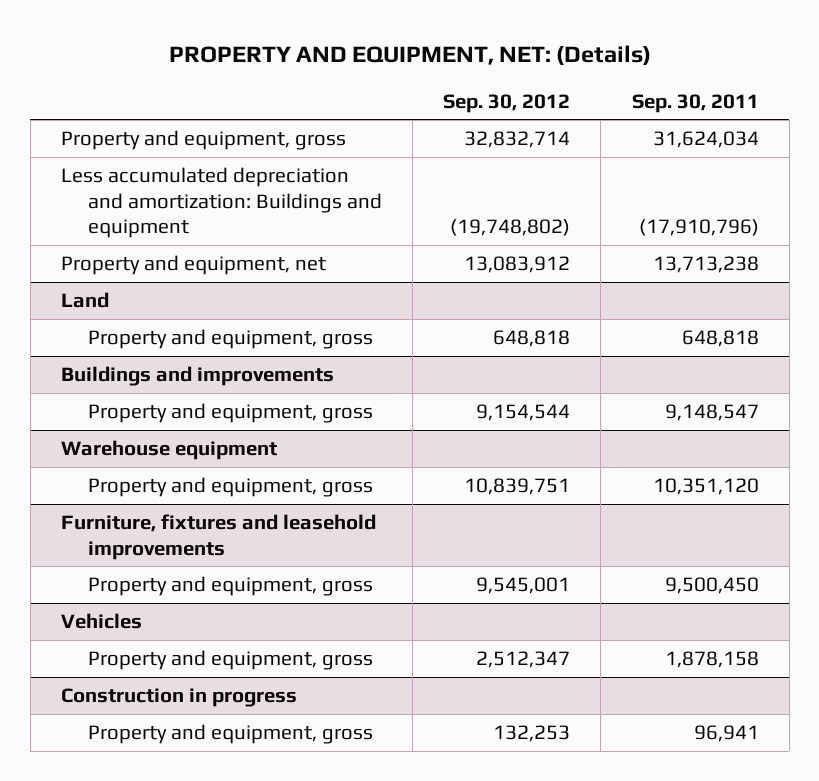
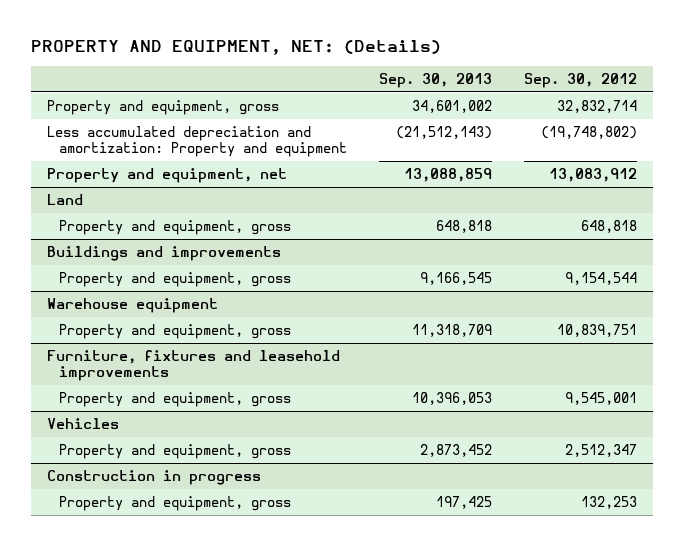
[631,93,759,113] Sep. 30, 2011 -> none
none -> [378,72,492,88] Sep. 30, 2013
[60,167,382,239] Less accumulated depreciation and amortization: Buildings and equipment -> [46,126,347,157] Less accumulated depreciation and amortization: Property and equipment

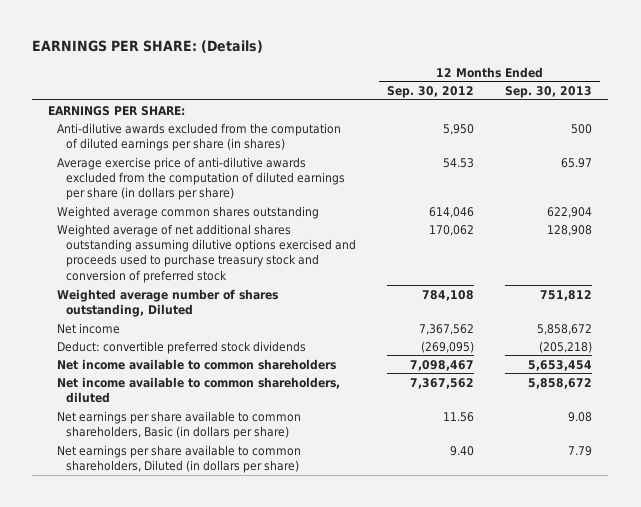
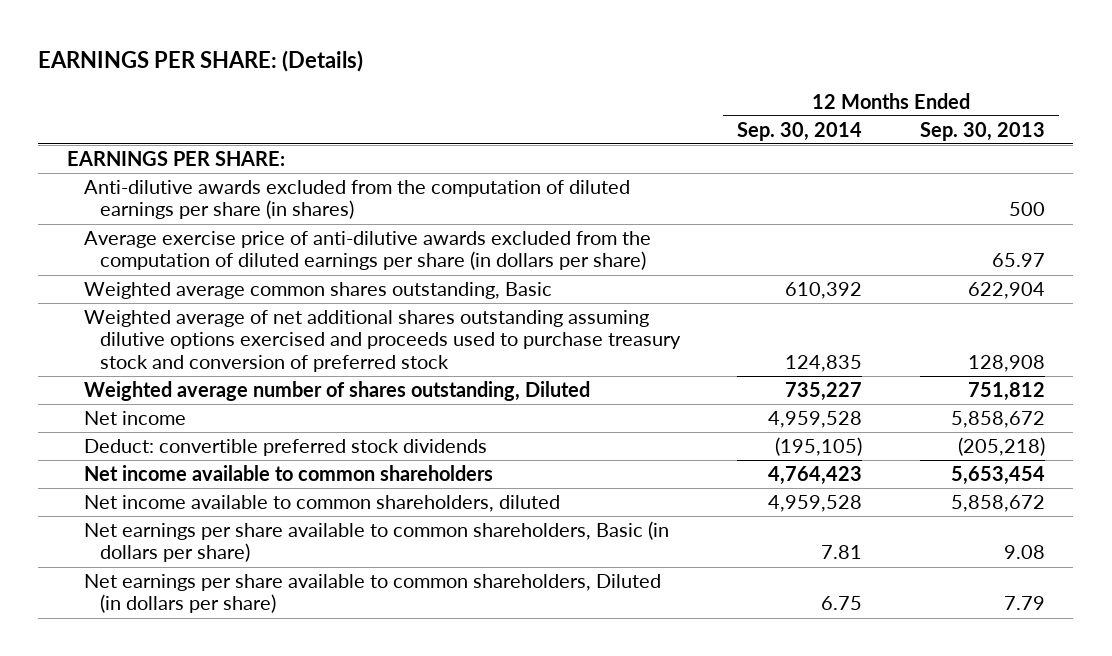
[387,86,475,99] Sep. 30, 2012 -> none
none -> [737,121,863,141] Sep. 30, 2014
[56,205,319,219] Weighted average common shares outstanding -> [83,281,552,299] Weighted average common shares outstanding, Basic

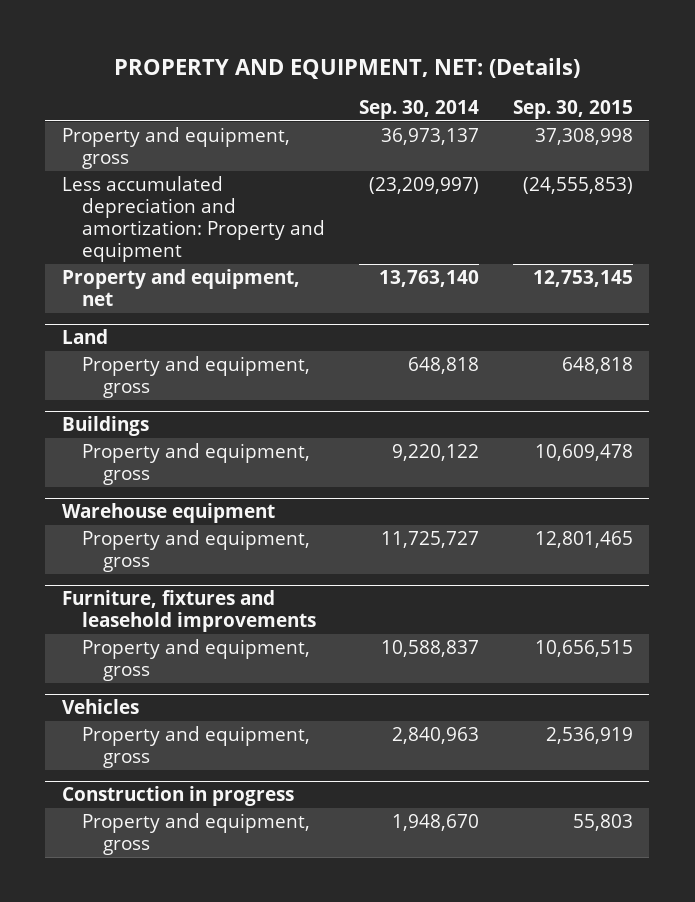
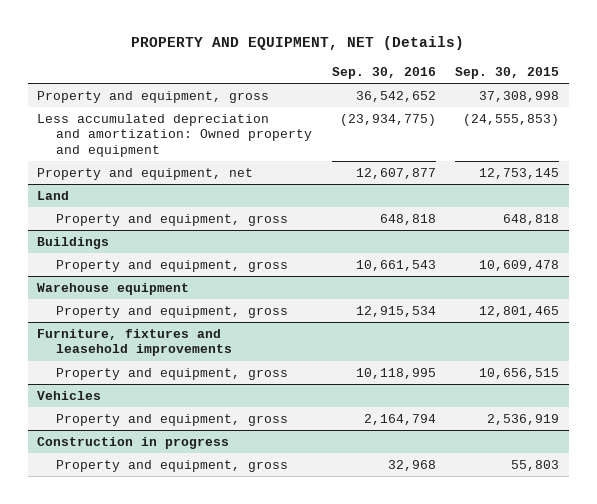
[114,57,581,79] PROPERTY AND EQUIPMENT, NET: (Details) -> [131,36,465,51] PROPERTY AND EQUIPMENT, NET (Details)
[358,99,479,119] Sep. 30, 2014 -> none
none -> [331,67,436,80] Sep. 30, 2016
[62,176,326,263] Less accumulated depreciation and amortization: Property and equipment -> [37,113,313,158] Less accumulated depreciation and amortization: Owned property and equipment

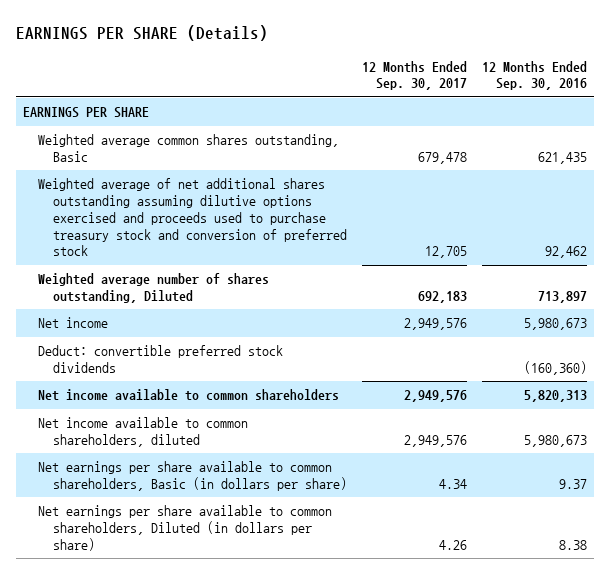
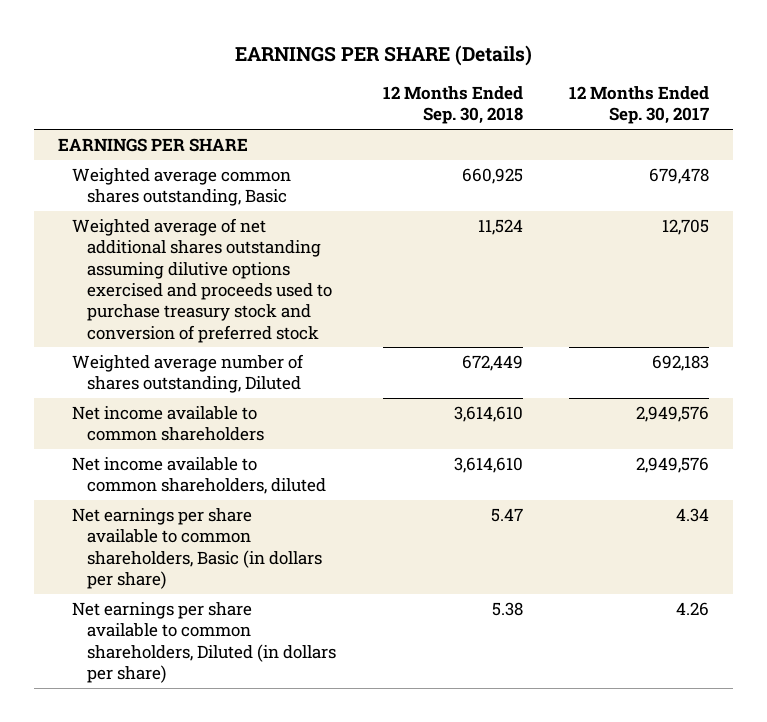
[481,60,587,91] 12 Months Ended Sep. 30, 2016 -> none
none -> [382,86,523,125] 12 Months Ended Sep. 30, 2018
[38,317,109,329] Net income -> none
[38,345,284,374] Deduct: convertible preferred stock dividends -> none

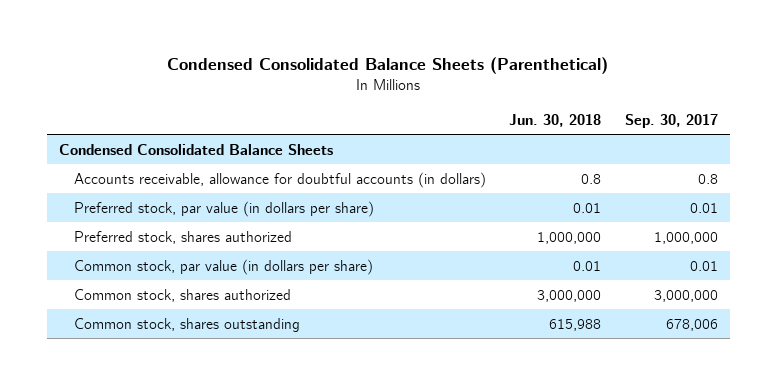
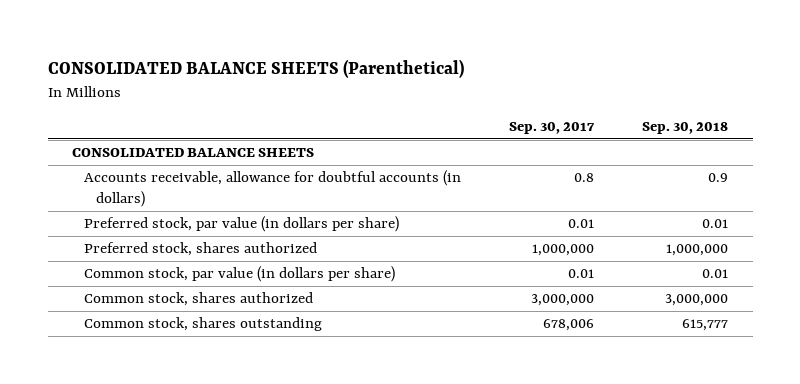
[167,56,609,74] Condensed Consolidated Balance Sheets (Parenthetical) -> [47,59,464,79] CONSOLIDATED BALANCE SHEETS (Parenthetical)
[509,113,602,127] Jun. 30, 2018 -> none
none -> [642,122,729,135] Sep. 30, 2018
[58,143,333,155] Condensed Consolidated Balance Sheets -> [71,148,314,158] CONSOLIDATED BALANCE SHEETS

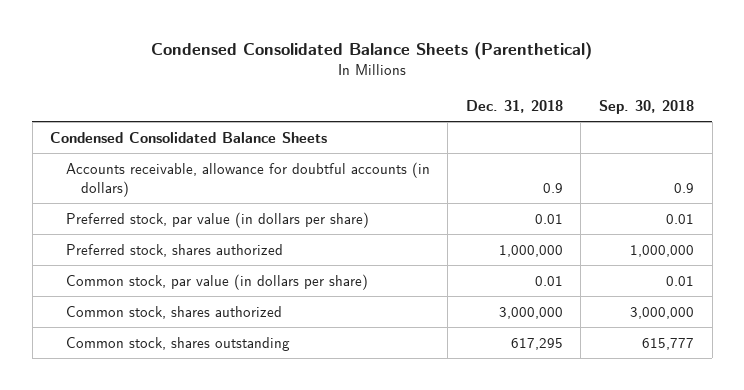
[47,59,464,79] CONSOLIDATED BALANCE SHEETS (Parenthetical) -> [151,42,593,61] Condensed Consolidated Balance Sheets (Parenthetical)
[509,122,596,135] Sep. 30, 2017 -> none
none -> [465,100,563,114] Dec. 31, 2018
[71,148,314,158] CONSOLIDATED BALANCE SHEETS -> [50,131,328,143] Condensed Consolidated Balance Sheets

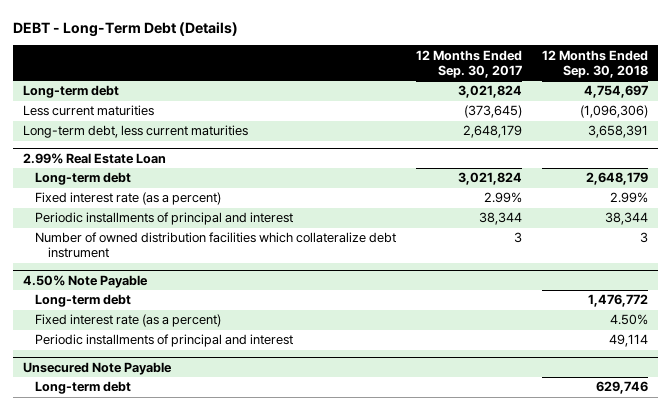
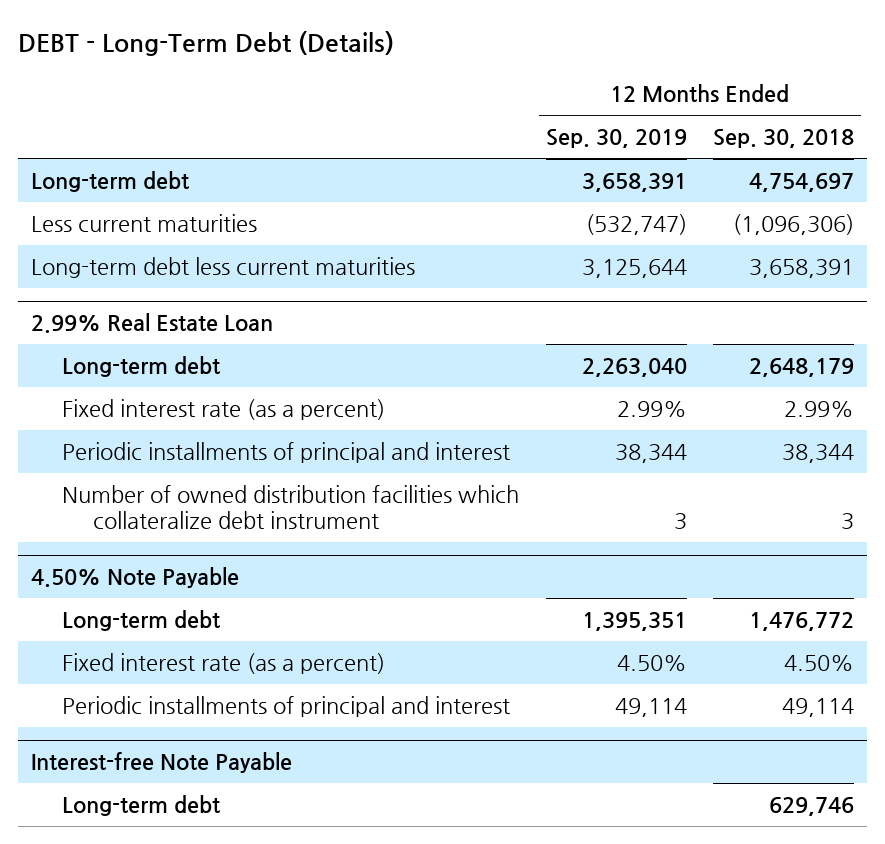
[416,49,523,78] 12 Months Ended Sep. 30, 2017 -> none
none -> [545,129,687,149] Sep. 30, 2019
[22,125,248,139] Long-term debt, less current maturities -> [31,256,416,278] Long-term debt less current maturities
[22,361,172,375] Unsecured Note Payable -> [31,752,293,774] Interest-free Note Payable

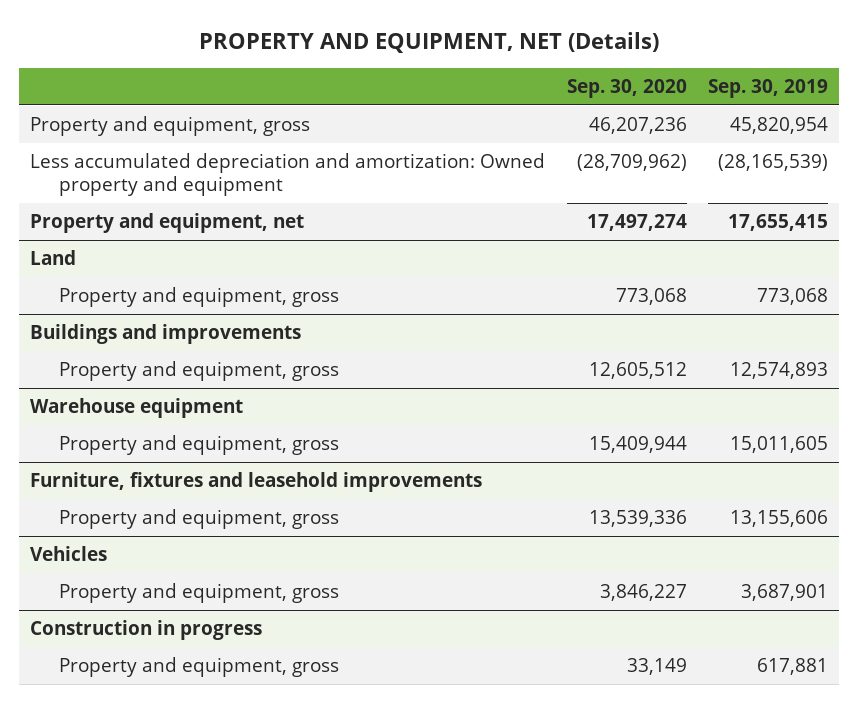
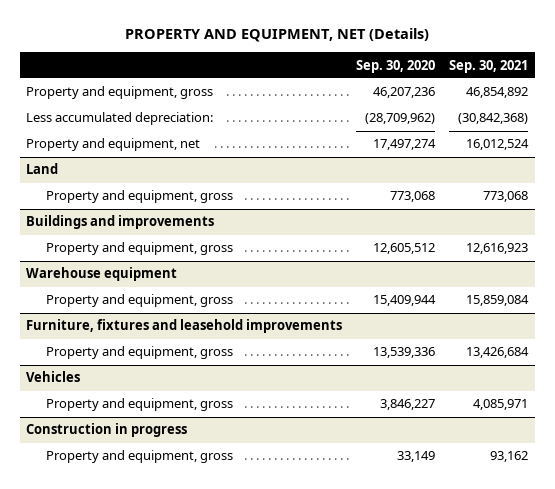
[708,78,829,98] Sep. 30, 2019 -> none
none -> [449,59,529,73] Sep. 30, 2021
[29,153,545,197] Less accumulated depreciation and amortization: Owned property and equipment -> [26,112,214,126] Less accumulated depreciation:

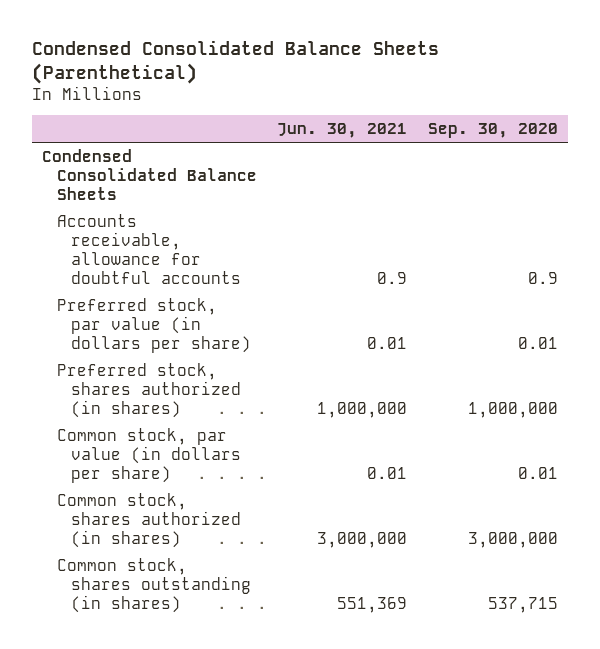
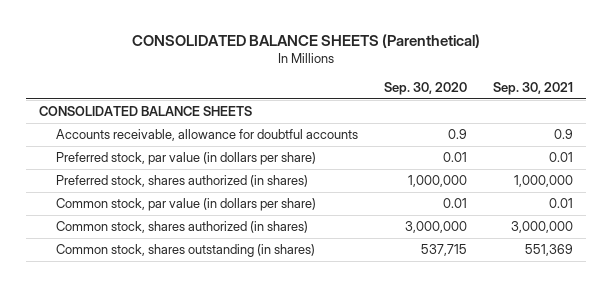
[31,40,439,85] Condensed Consolidated Balance Sheets (Parenthetical) -> [132,33,481,48] CONSOLIDATED BALANCE SHEETS (Parenthetical)
[277,122,408,138] Jun. 30, 2021 -> none
none -> [493,82,574,96] Sep. 30, 2021
[42,148,257,200] Condensed Consolidated Balance Sheets -> [38,106,252,117] CONSOLIDATED BALANCE SHEETS

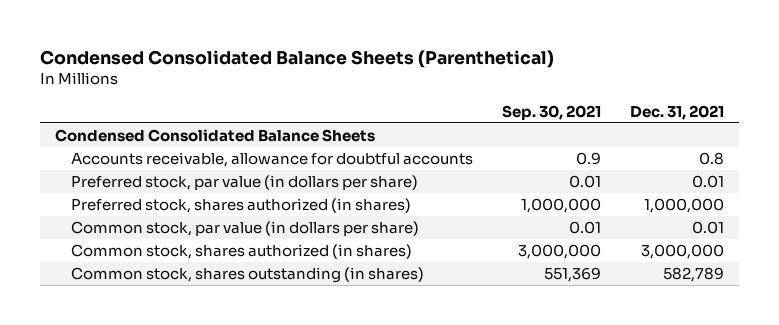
[132,33,481,48] CONSOLIDATED BALANCE SHEETS (Parenthetical) -> [40,49,555,68] Condensed Consolidated Balance Sheets (Parenthetical)
[384,82,468,96] Sep. 30, 2020 -> none
none -> [630,104,725,120] Dec. 31, 2021
[38,106,252,117] CONSOLIDATED BALANCE SHEETS -> [54,129,375,143] Condensed Consolidated Balance Sheets

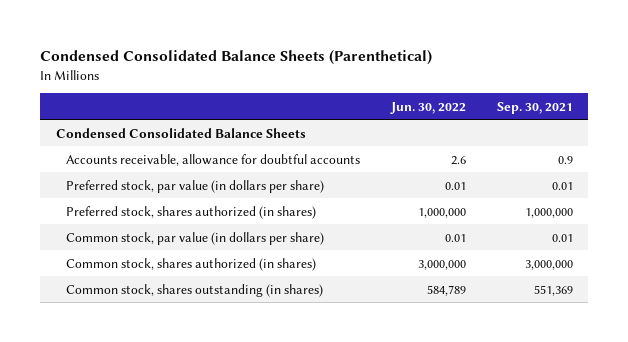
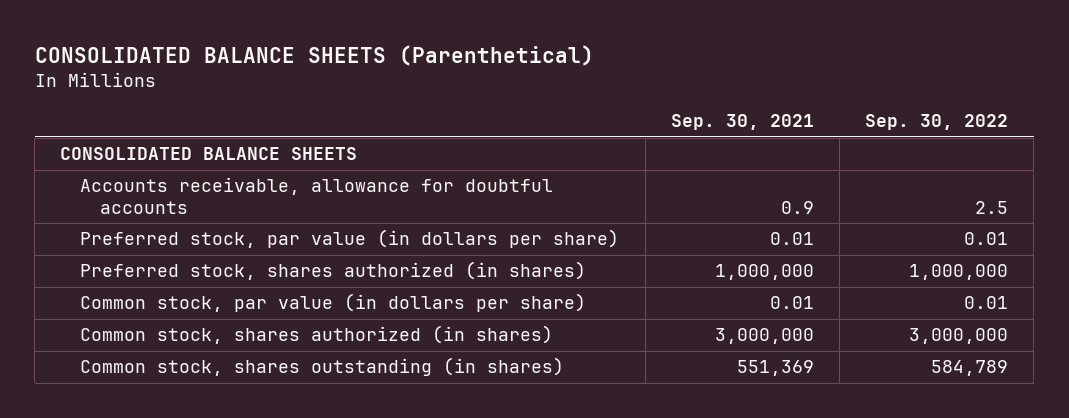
[40,50,433,66] Condensed Consolidated Balance Sheets (Parenthetical) -> [34,44,594,66] CONSOLIDATED BALANCE SHEETS (Parenthetical)
[390,101,467,114] Jun. 30, 2022 -> none
none -> [865,114,1009,131] Sep. 30, 2022
[55,127,306,138] Condensed Consolidated Balance Sheets -> [60,147,358,161] CONSOLIDATED BALANCE SHEETS

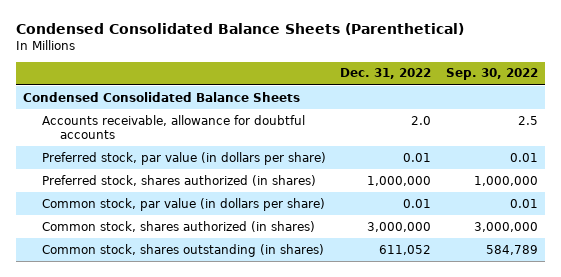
[34,44,594,66] CONSOLIDATED BALANCE SHEETS (Parenthetical) -> [15,22,464,35] Condensed Consolidated Balance Sheets (Parenthetical)
[670,114,814,131] Sep. 30, 2021 -> none
none -> [340,68,432,80] Dec. 31, 2022
[60,147,358,161] CONSOLIDATED BALANCE SHEETS -> [22,91,300,102] Condensed Consolidated Balance Sheets

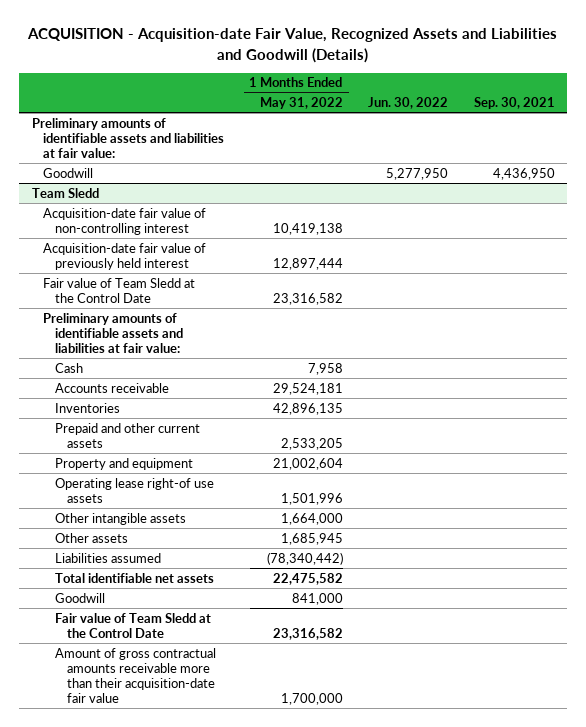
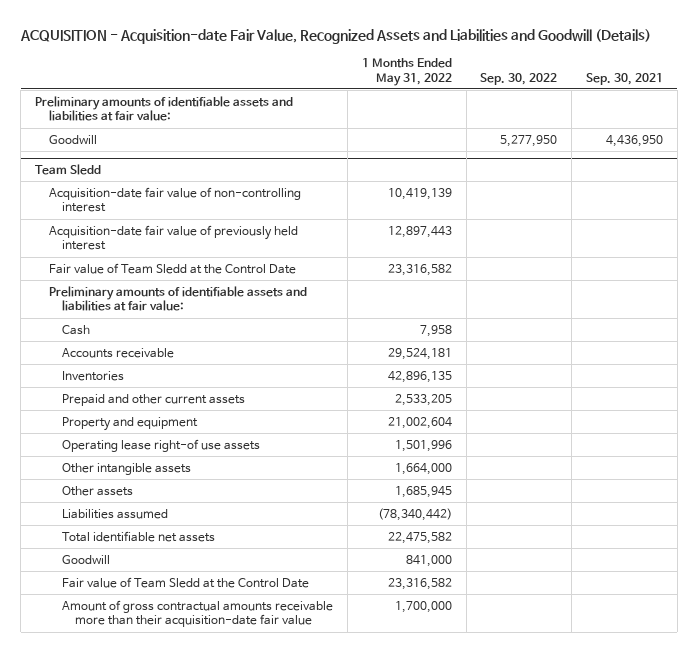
[368,97,449,110] Jun. 30, 2022 -> none
none -> [480,72,558,85] Sep. 30, 2022
[272,222,343,235] 10,419,138 -> [387,187,452,200] 10,419,139
[272,257,343,270] 12,897,444 -> [387,225,452,238] 12,897,443

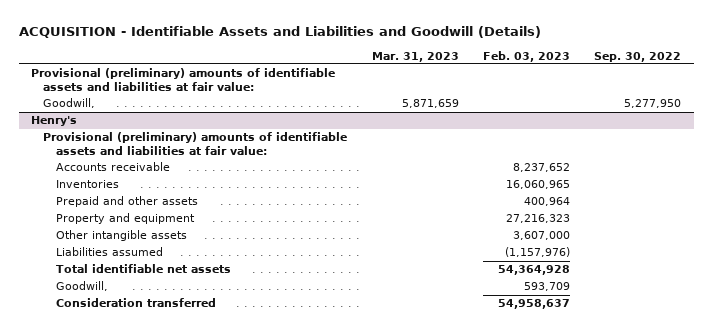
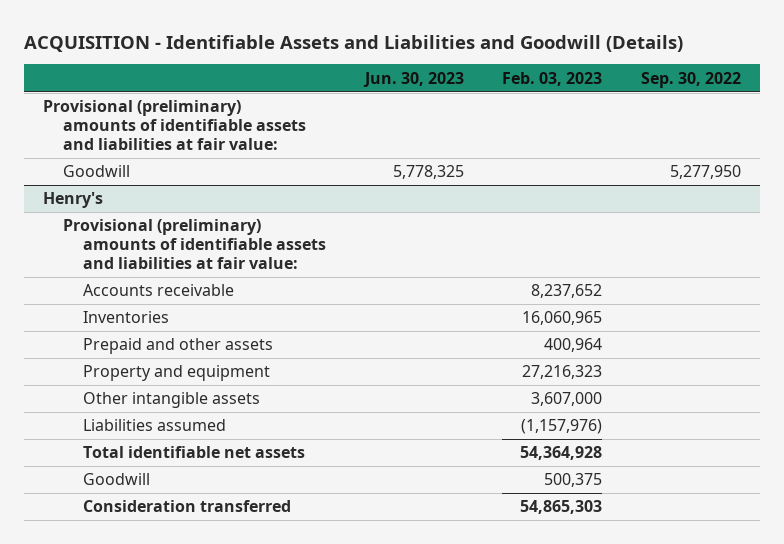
[371,51,459,62] Mar. 31, 2023 -> none
none -> [362,71,464,87] Jun. 30, 2023
[43,98,96,109] Goodwill, -> [63,165,131,178] Goodwill
[55,281,108,292] Goodwill, -> [83,473,151,486] Goodwill
[524,282,571,292] 593,709 -> [544,473,603,488] 500,375
[498,299,571,310] 54,958,637 -> [520,500,603,515] 54,865,303

